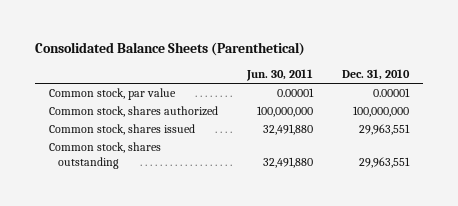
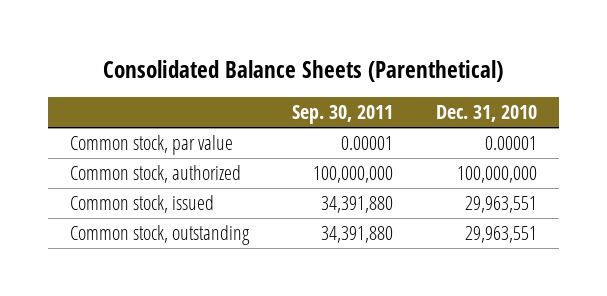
[245,69,313,82] Jun. 30, 2011 -> none
none -> [291,105,393,125] Sep. 30, 2011
[48,106,218,118] Common stock, shares authorized -> [69,164,241,183] Common stock, authorized
[48,124,195,136] Common stock, shares issued -> [69,194,214,213] Common stock, issued
[48,142,161,169] Common stock, shares outstanding -> [69,224,250,245] Common stock, outstanding

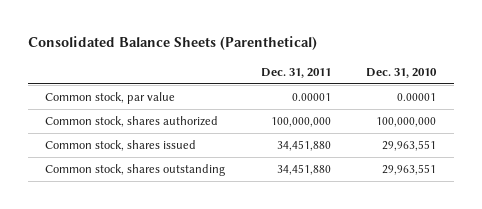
[291,105,393,125] Sep. 30, 2011 -> none
none -> [260,67,331,78] Dec. 31, 2011
[69,164,241,183] Common stock, authorized -> [45,116,219,128] Common stock, shares authorized
[69,194,214,213] Common stock, issued -> [45,140,197,152] Common stock, shares issued
[69,224,250,245] Common stock, outstanding -> [45,164,226,177] Common stock, shares outstanding

